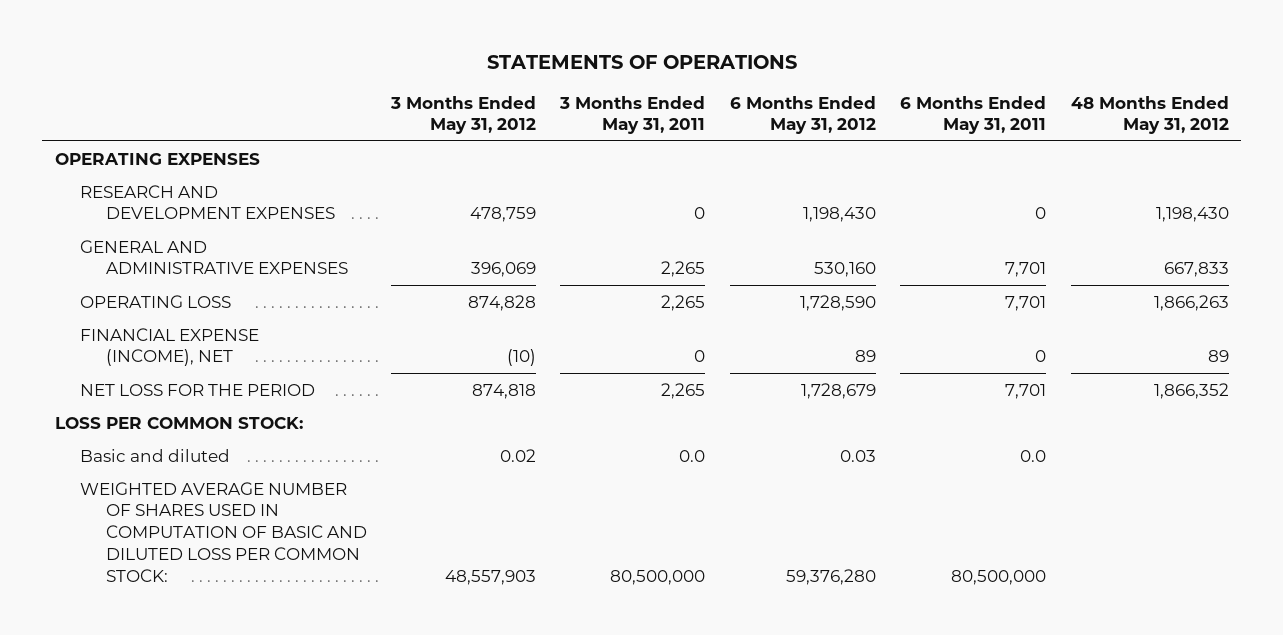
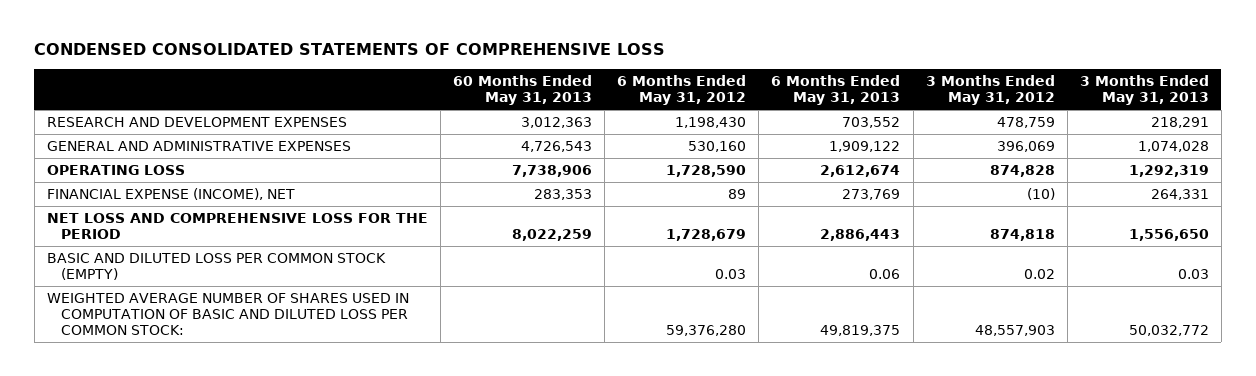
[486,54,797,69] STATEMENTS OF OPERATIONS -> [34,43,666,56] CONDENSED CONSOLIDATED STATEMENTS OF COMPREHENSIVE LOSS
[559,95,706,135] 3 Months Ended May 31, 2011 -> none
[900,95,1047,135] 6 Months Ended May 31, 2011 -> none
[1070,95,1229,135] 48 Months Ended May 31, 2012 -> none
none -> [453,74,593,105] 60 Months Ended May 31, 2013
none -> [771,74,901,105] 6 Months Ended May 31, 2013
none -> [1079,74,1209,105] 3 Months Ended May 31, 2013
[54,152,260,165] OPERATING EXPENSES -> none
[54,416,303,429] LOSS PER COMMON STOCK: -> none
[80,383,316,396] NET LOSS FOR THE PERIOD -> [46,212,428,239] NET LOSS AND COMPREHENSIVE LOSS FOR THE PERIOD
[80,448,231,462] Basic and diluted -> [46,252,386,280] BASIC AND DILUTED LOSS PER COMMON STOCK (EMPTY)

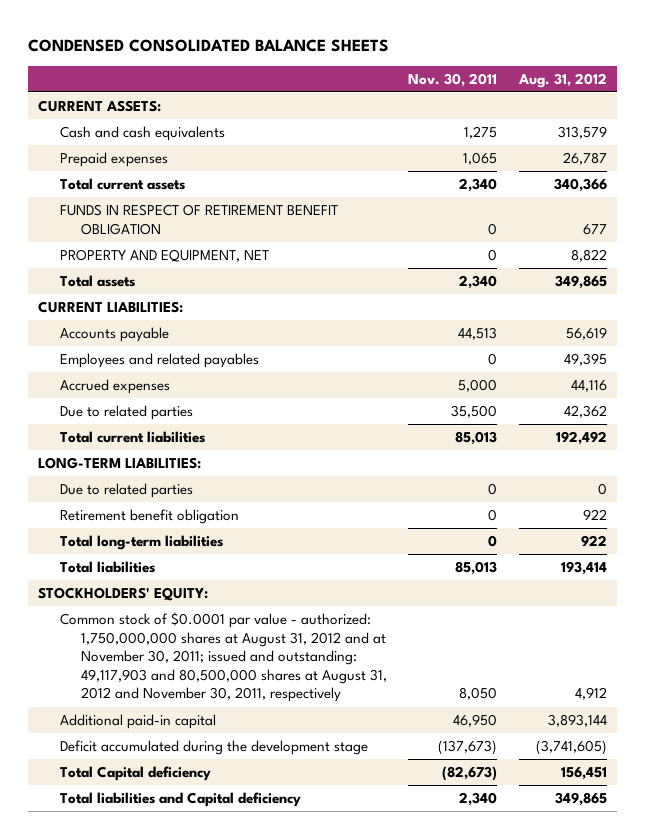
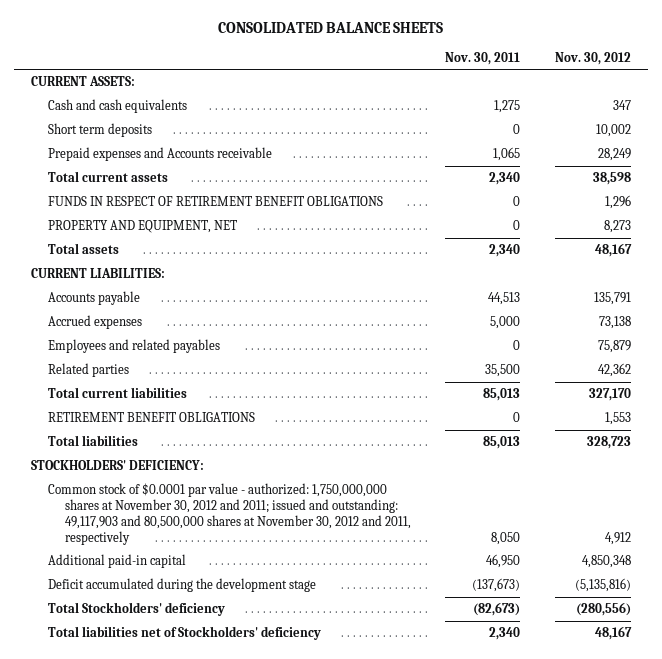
[27,38,389,52] CONDENSED CONSOLIDATED BALANCE SHEETS -> [217,22,443,34] CONSOLIDATED BALANCE SHEETS
[517,72,607,88] Aug. 31, 2012 -> none
none -> [554,51,631,65] Nov. 30, 2012
none -> [47,123,152,138] Short term deposits
[59,152,168,168] Prepaid expenses -> [47,147,272,162] Prepaid expenses and Accounts receivable
[59,204,338,235] FUNDS IN RESPECT OF RETIREMENT BENEFIT OBLIGATION -> [47,196,383,207] FUNDS IN RESPECT OF RETIREMENT BENEFIT OBLIGATIONS
[59,353,259,369] Employees and related payables -> [47,339,220,354] Employees and related payables
[59,405,193,421] Due to related parties -> [47,363,129,378] Related parties
[38,457,202,470] LONG-TERM LIABILITIES: -> none
[59,483,193,499] Due to related parties -> none
[59,535,223,551] Total long-term liabilities -> none
[59,509,239,525] Retirement benefit obligation -> [47,412,255,423] RETIREMENT BENEFIT OBLIGATIONS
[38,587,209,602] STOCKHOLDERS' EQUITY: -> [30,460,204,471] STOCKHOLDERS' DEFICIENCY:
[59,612,387,703] Common stock of $0.0001 par value - authorized: 1,750,000,000 shares at August 31, 2012 and at November 30, 2011; issued and outstanding: 49,117,903 and 80,500,000 shares at August 31, 2012 and November 30, 2011, respectively -> [47,483,412,545] Common stock of $0.0001 par value - authorized: 1,750,000,000 shares at November 30, 2012 and 2011; issued and outstanding: 49,117,903 and 80,500,000 shares at November 30, 2012 and 2011, respectively
[59,766,211,782] Total Capital deficiency -> [47,602,225,617] Total Stockholders' deficiency
[59,792,301,808] Total liabilities and Capital deficiency -> [47,626,321,641] Total liabilities net of Stockholders' deficiency

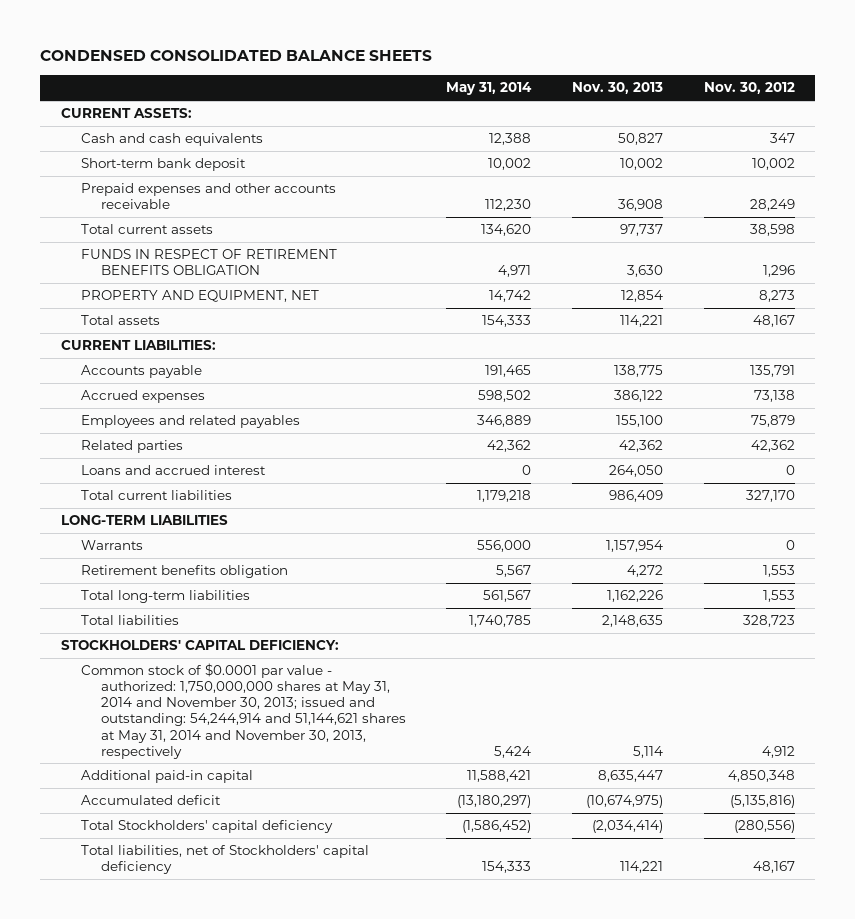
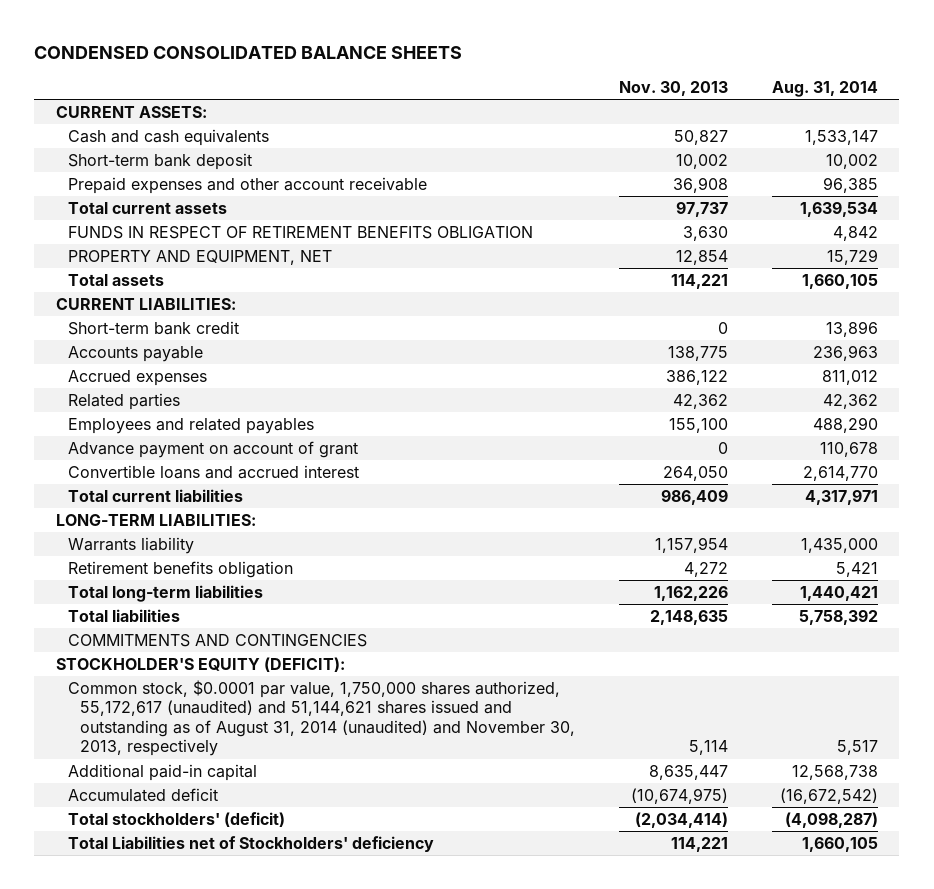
[446,82,533,96] May 31, 2014 -> none
[703,82,795,95] Nov. 30, 2012 -> none
none -> [771,80,878,97] Aug. 31, 2014
[80,183,336,210] Prepaid expenses and other accounts receivable -> [68,176,428,194] Prepaid expenses and other account receivable
none -> [68,320,240,335] Short-term bank credit
[80,415,300,429] Employees and related payables -> [68,417,315,434] Employees and related payables
none -> [68,440,359,458] Advance payment on account of grant
[80,465,266,476] Loans and accrued interest -> [68,464,360,479] Convertible loans and accrued interest
[60,515,228,526] LONG-TERM LIABILITIES -> [56,513,257,526] LONG-TERM LIABILITIES:
[80,540,143,551] Warrants -> [68,536,195,554] Warrants liability
none -> [68,633,368,647] COMMITMENTS AND CONTINGENCIES
[60,640,339,651] STOCKHOLDERS' CAPITAL DEFICIENCY: -> [56,656,346,672] STOCKHOLDER'S EQUITY (DEFICIT):
[80,663,406,759] Common stock of $0.0001 par value - authorized: 1,750,000,000 shares at May 31, 2014 and November 30, 2013; issued and outstanding: 54,244,914 and 51,144,621 shares at May 31, 2014 and November 30, 2013, respectively -> [68,679,576,757] Common stock, $0.0001 par value, 1,750,000 shares authorized, 55,172,617 (unaudited) and 51,144,621 shares issued and outstanding as of August 31, 2014 (unaudited) and November 30, 2013, respectively
[80,820,333,834] Total Stockholders' capital deficiency -> [68,811,286,827] Total stockholders' (deficit)
[80,845,369,875] Total liabilities, net of Stockholders' capital deficiency -> [68,835,435,852] Total Liabilities net of Stockholders' deficiency

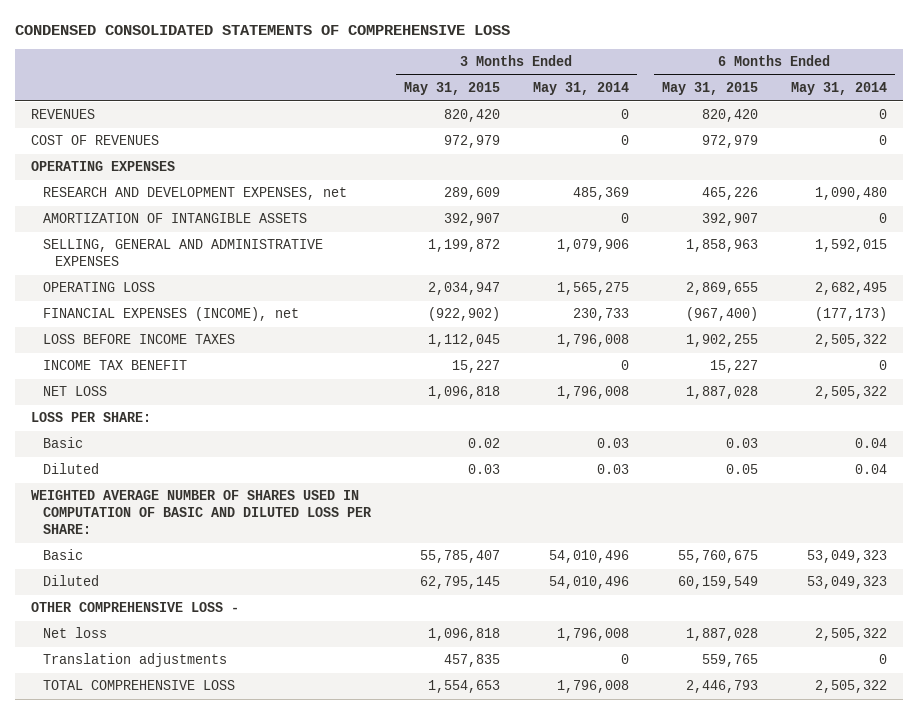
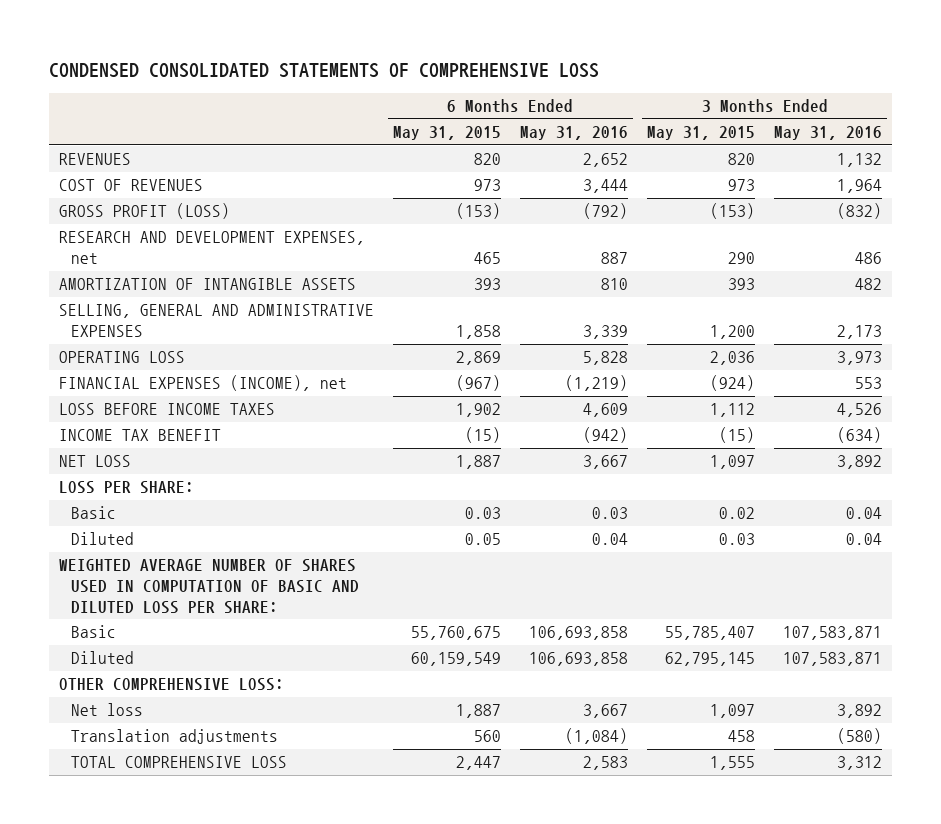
[532,82,629,96] May 31, 2014 -> none
[790,82,887,96] May 31, 2014 -> none
none -> [519,126,628,141] May 31, 2016
none -> [774,126,883,141] May 31, 2016
[31,161,176,172] OPERATING EXPENSES -> none
[443,109,500,123] 820,420 -> [728,153,756,166] 820
[701,109,758,123] 820,420 -> [473,153,501,166] 820
[443,135,500,149] 972,979 -> [728,179,756,192] 973
[701,135,758,149] 972,979 -> [473,179,501,192] 973
none -> [58,203,230,220] GROSS PROFIT (LOSS)
[443,187,500,201] 289,609 -> [728,252,756,265] 290
[701,187,758,201] 465,226 -> [473,252,501,265] 465
[443,213,500,227] 392,907 -> [728,278,756,291] 393
[701,213,758,227] 392,907 -> [473,278,501,291] 393
[427,239,500,253] 1,199,872 -> [710,325,756,340] 1,200
[685,239,758,253] 1,858,963 -> [455,325,501,340] 1,858
[427,282,500,296] 2,034,947 -> [710,351,756,366] 2,036
[685,282,758,296] 2,869,655 -> [455,351,501,366] 2,869
[427,307,500,322] (922,902) -> [710,375,756,392] (924)
[685,307,758,322] (967,400) -> [455,375,501,392] (967)
[427,334,500,348] 1,112,045 -> [710,403,756,418] 1,112
[685,334,758,348] 1,902,255 -> [455,403,501,418] 1,902
[451,360,500,374] 15,227 -> [719,427,756,444] (15)
[709,360,758,374] 15,227 -> [464,427,501,444] (15)
[427,386,500,400] 1,096,818 -> [710,455,756,470] 1,097
[685,386,758,400] 1,887,028 -> [455,455,501,470] 1,887
[31,602,240,613] OTHER COMPREHENSIVE LOSS - -> [58,678,284,692] OTHER COMPREHENSIVE LOSS:
[427,628,500,642] 1,096,818 -> [710,704,756,719] 1,097
[685,628,758,642] 1,887,028 -> [455,704,501,719] 1,887
[443,654,500,668] 457,835 -> [728,730,756,743] 458
[701,654,758,668] 559,765 -> [473,730,501,743] 560
[427,680,500,694] 1,554,653 -> [710,756,756,771] 1,555
[685,680,758,694] 2,446,793 -> [455,756,501,771] 2,447

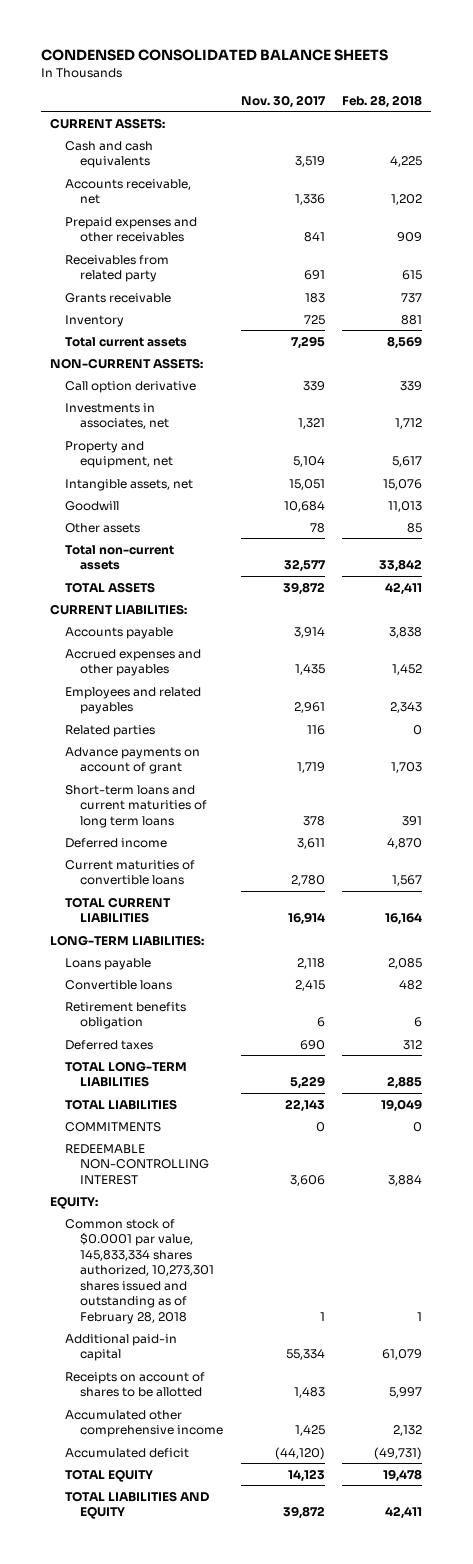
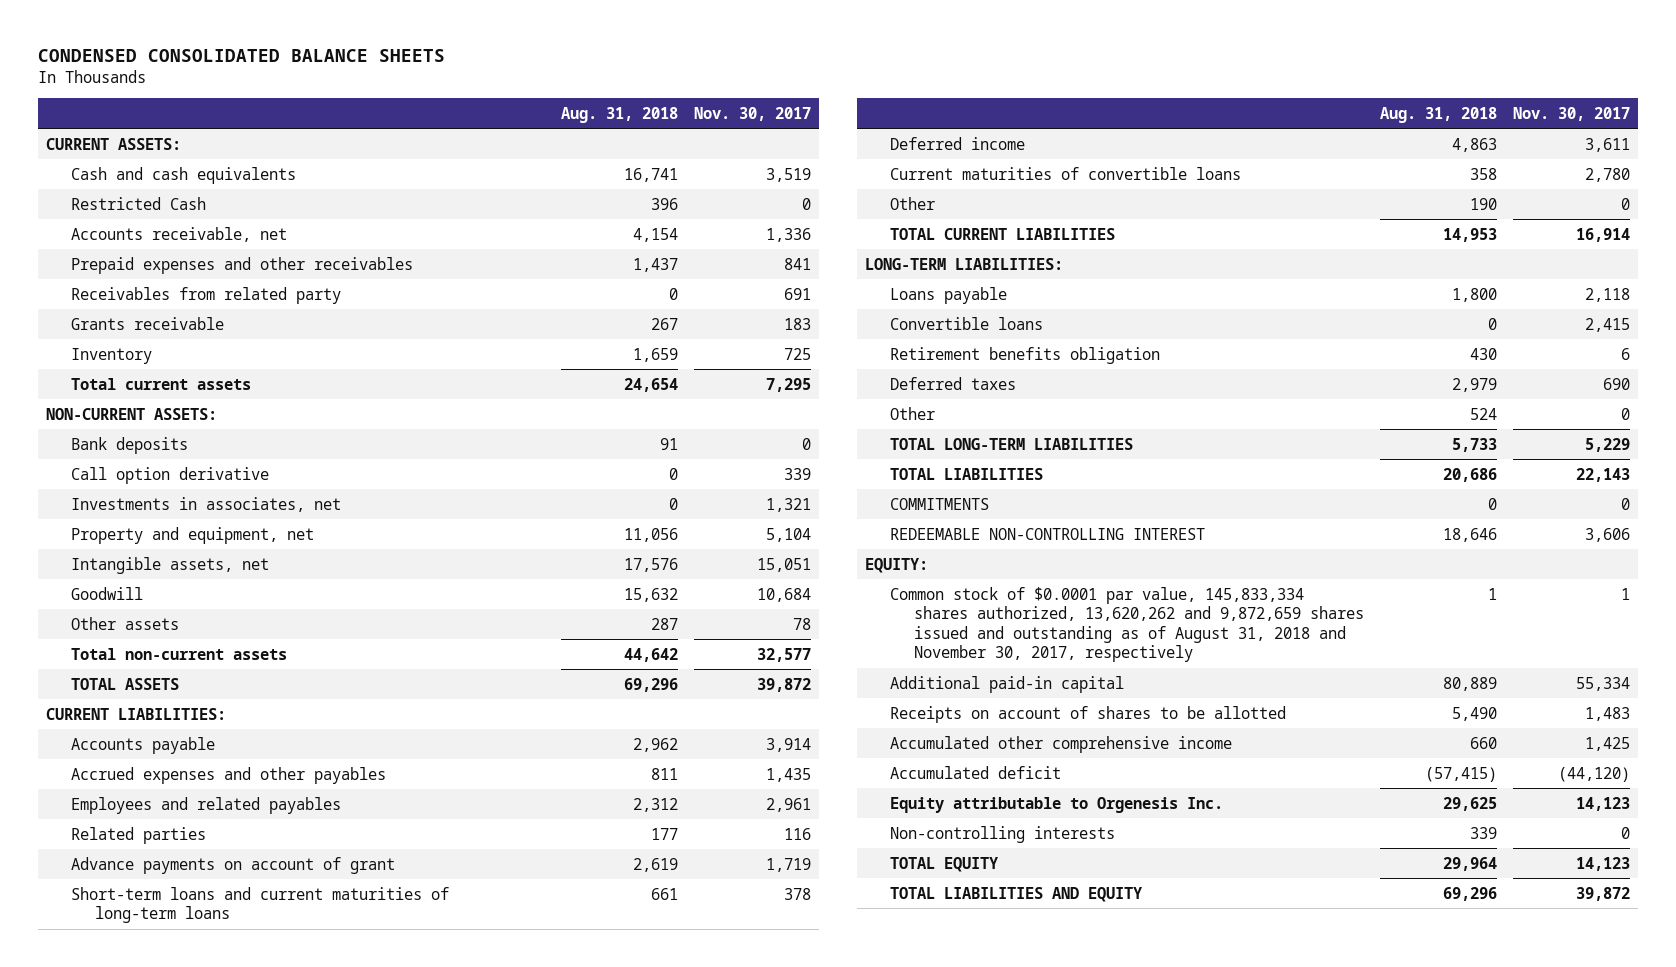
[342,94,423,108] Feb. 28, 2018 -> none
none -> [560,106,678,123] Aug. 31, 2018
none -> [70,196,206,210] Restricted Cash
none -> [70,436,188,454] Bank deposits
[64,784,207,828] Short-term loans and current maturities of long term loans -> [70,886,449,924] Short-term loans and current maturities of long-term loans
none -> [889,196,935,210] Other
none -> [889,406,935,420] Other
[64,1218,214,1324] Common stock of $0.0001 par value, 145,833,334 shares authorized, 10,273,301 shares issued and outstanding as of February 28, 2018 -> [889,586,1364,663] Common stock of $0.0001 par value, 145,833,334 shares authorized, 13,620,262 and 9,872,659 shares issued and outstanding as of August 31, 2018 and November 30, 2017, respectively
none -> [889,796,1223,813] Equity attributable to Orgenesis Inc.
none -> [889,825,1115,843] Non-controlling interests

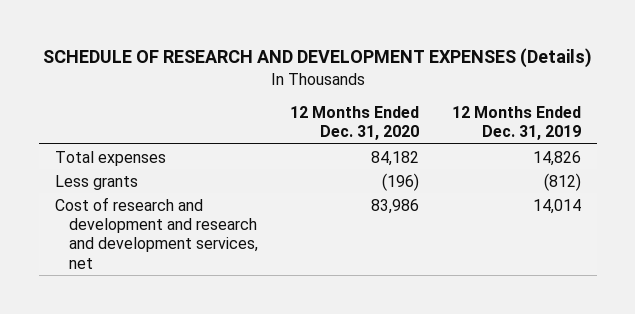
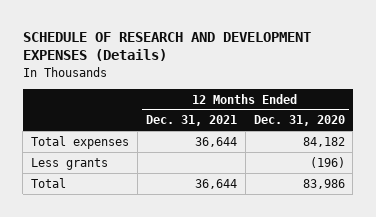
[451,106,581,141] 12 Months Ended Dec. 31, 2019 -> none
none -> [145,115,237,127] Dec. 31, 2021
[54,196,258,269] Cost of research and development and research and development services, net -> [31,177,67,188] Total

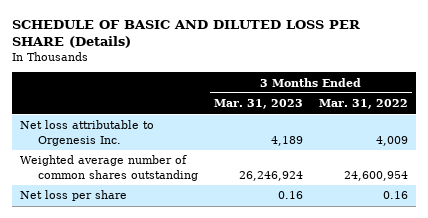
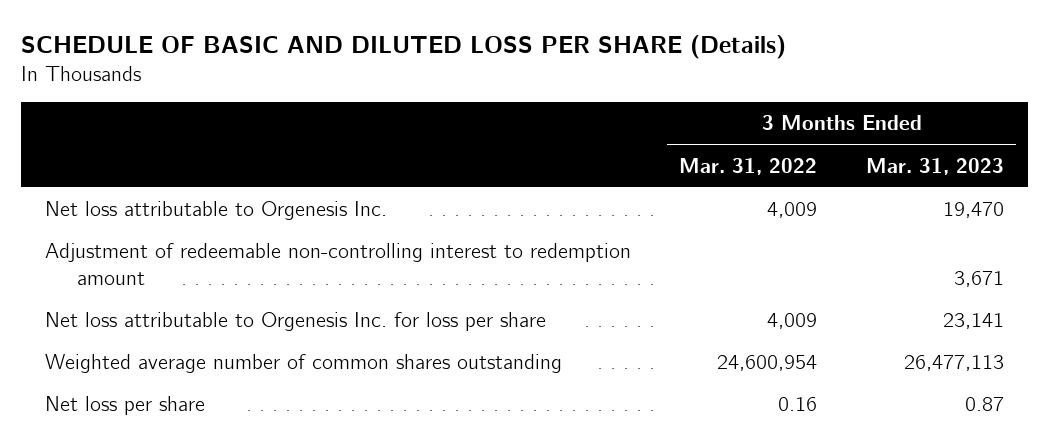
[270,135,303,146] 4,189 -> [942,202,1004,219] 19,470
none -> [45,243,632,286] Adjustment of redeemable non-controlling interest to redemption amount
none -> [45,312,547,332] Net loss attributable to Orgenesis Inc. for loss per share
[238,170,303,181] 26,246,924 -> [903,355,1004,372] 26,477,113
[277,191,303,200] 0.16 -> [964,397,1004,412] 0.87

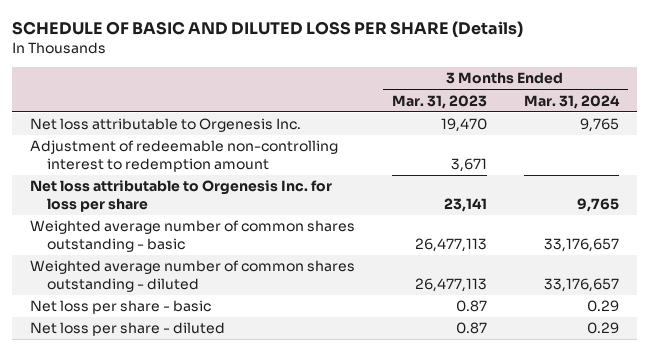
[679,157,818,175] Mar. 31, 2022 -> none
none -> [523,94,620,109] Mar. 31, 2024
[45,354,563,374] Weighted average number of common shares outstanding -> [30,220,356,252] Weighted average number of common shares outstanding - basic
none -> [30,260,356,292] Weighted average number of common shares outstanding - diluted
[45,396,206,416] Net loss per share -> [30,300,212,315] Net loss per share - basic
none -> [30,322,226,337] Net loss per share - diluted

